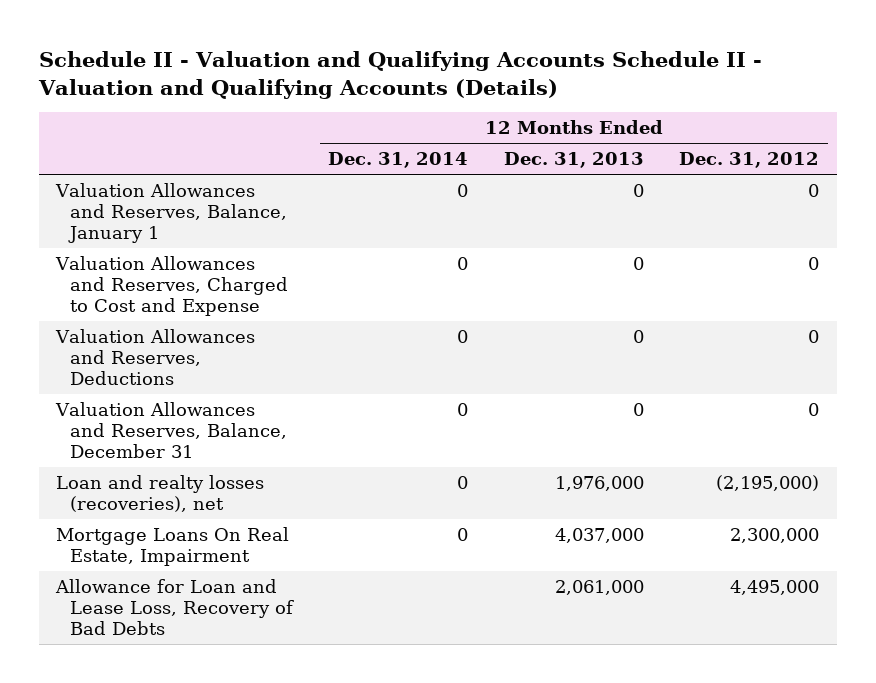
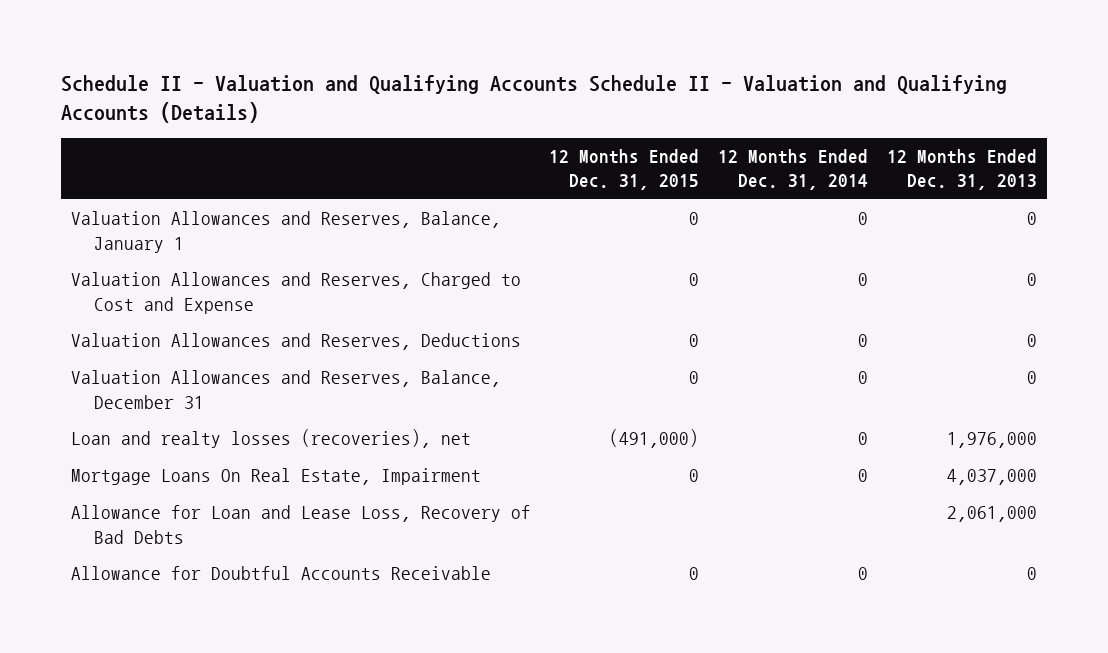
[679,152,820,169] Dec. 31, 2012 -> none
none -> [549,149,700,191] 12 Months Ended Dec. 31, 2015
none -> [70,566,491,581] Allowance for Doubtful Accounts Receivable

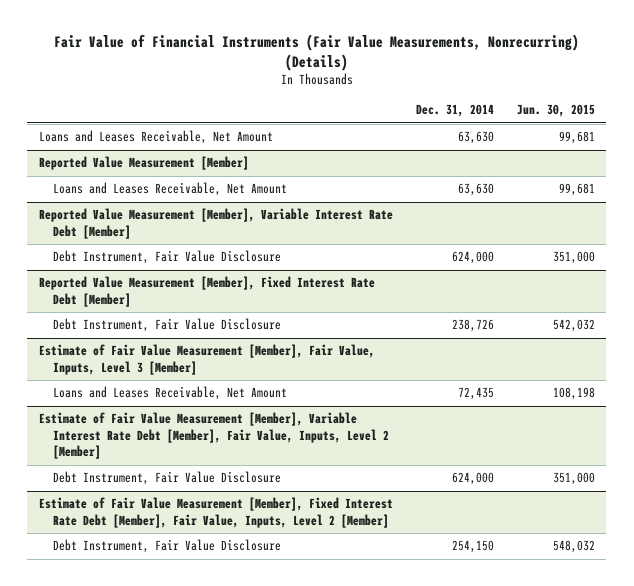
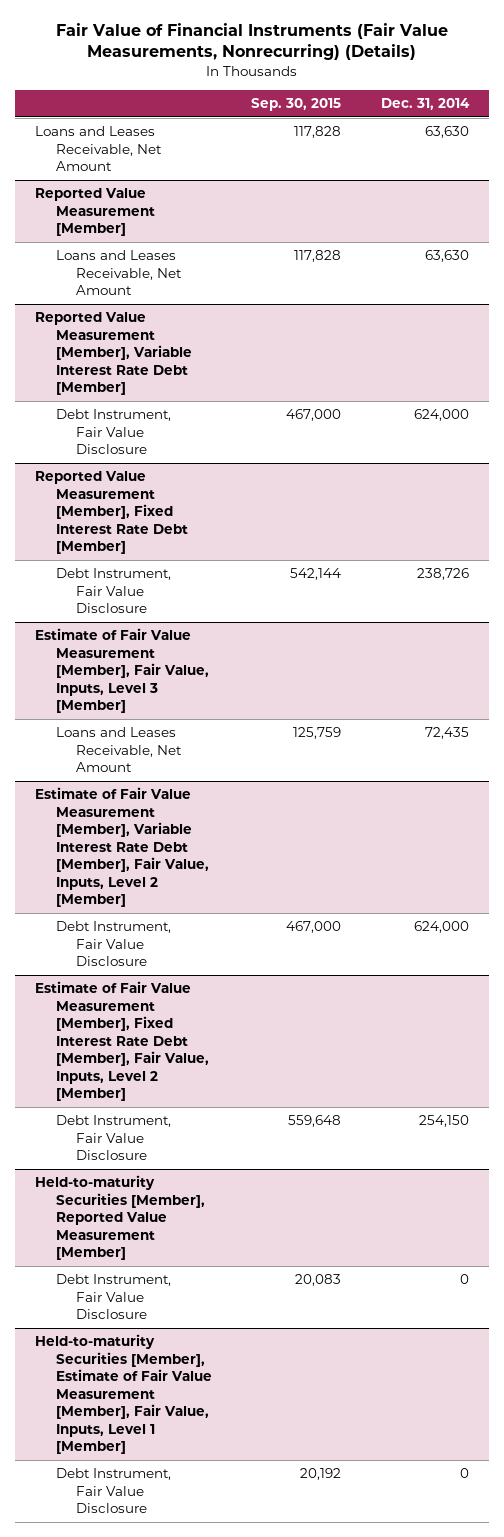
[516,104,595,118] Jun. 30, 2015 -> none
none -> [251,98,342,112] Sep. 30, 2015
none -> [34,1175,205,1261] Held-to-maturity Securities [Member], Reported Value Measurement [Member]
none -> [55,1274,171,1320] Debt Instrument, Fair Value Disclosure
none -> [34,1334,212,1455] Held-to-maturity Securities [Member], Estimate of Fair Value Measurement [Member], Fair Value, Inputs, Level 1 [Member]
none -> [55,1468,171,1514] Debt Instrument, Fair Value Disclosure

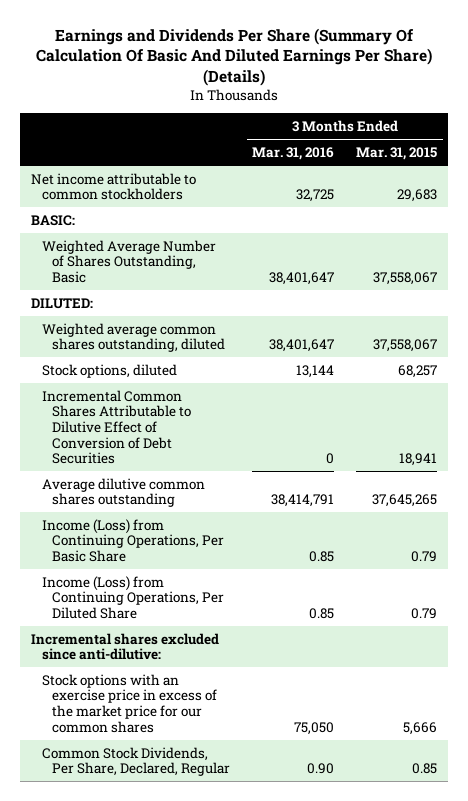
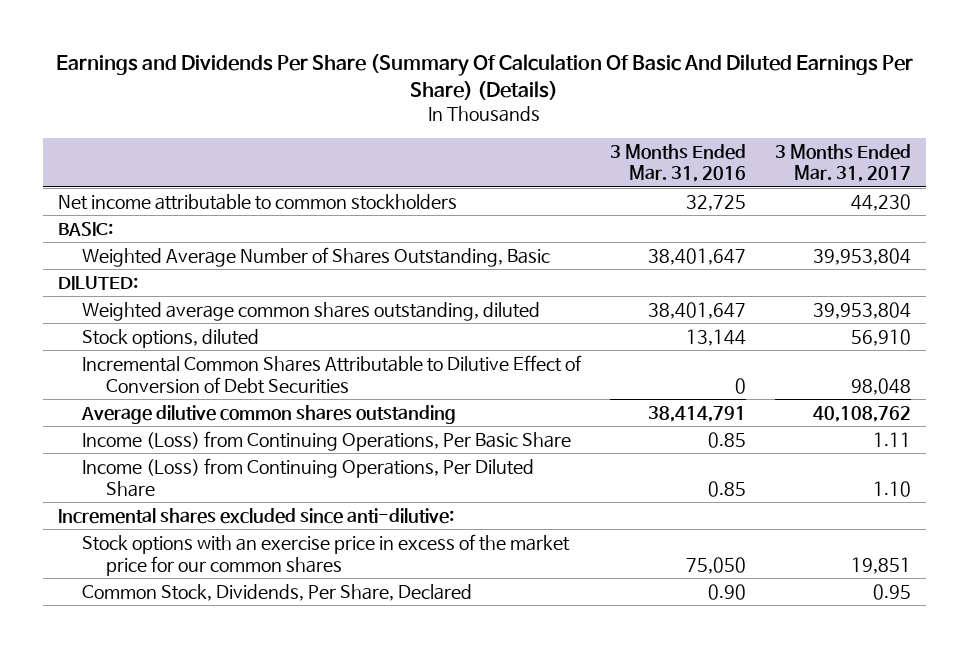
[356,147,438,161] Mar. 31, 2015 -> none
none -> [775,143,912,183] 3 Months Ended Mar. 31, 2017
[41,746,231,777] Common Stock Dividends, Per Share, Declared, Regular -> [81,583,472,601] Common Stock, Dividends, Per Share, Declared

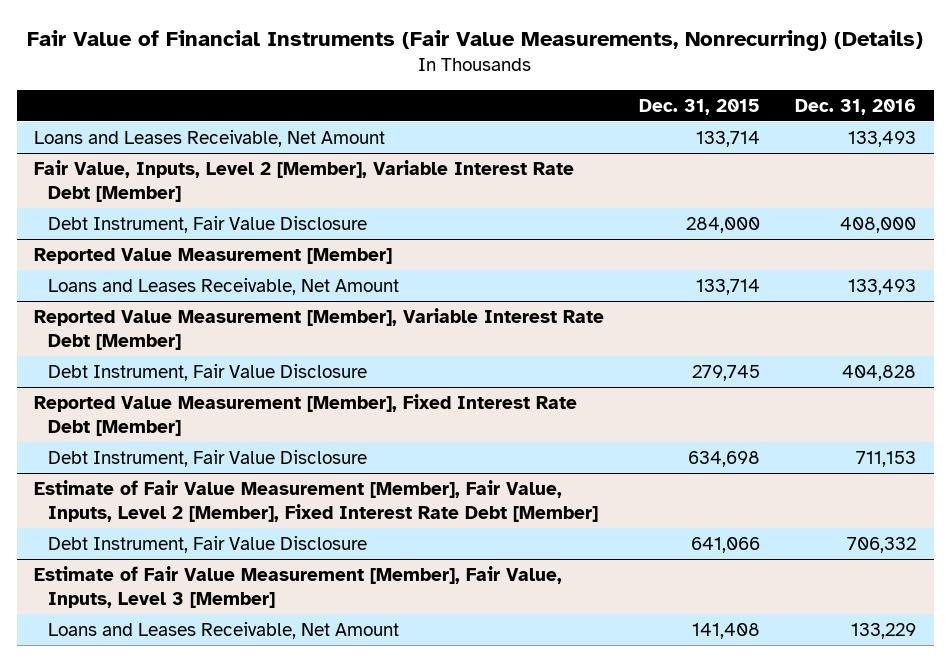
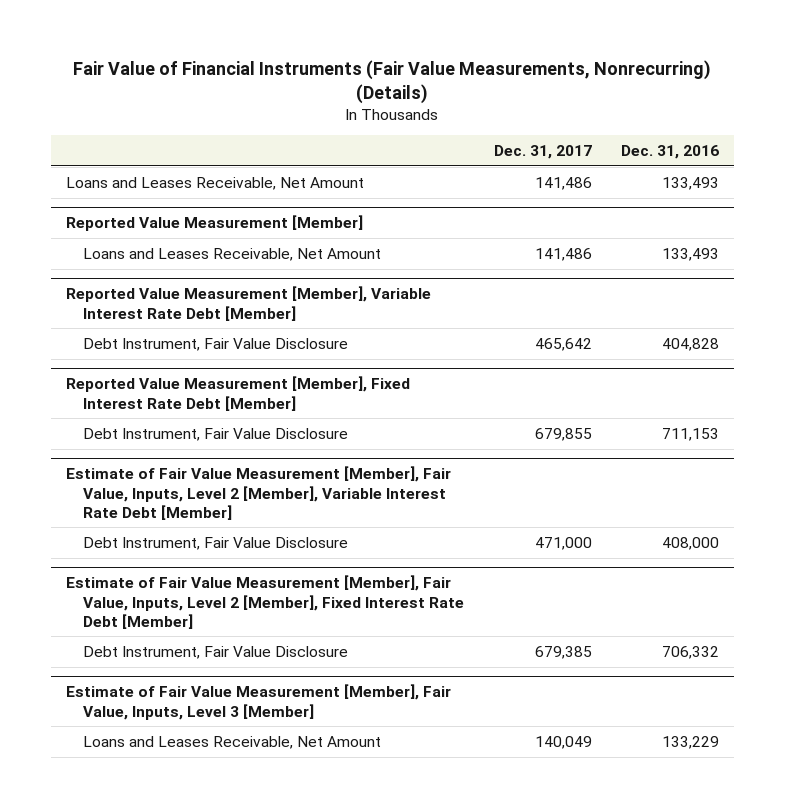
[639,98,761,115] Dec. 31, 2015 -> none
none -> [493,144,592,159] Dec. 31, 2017
[34,160,575,202] Fair Value, Inputs, Level 2 [Member], Variable Interest Rate Debt [Member] -> none
[47,216,367,234] Debt Instrument, Fair Value Disclosure -> none
none -> [65,466,451,520] Estimate of Fair Value Measurement [Member], Fair Value, Inputs, Level 2 [Member], Variable Interest Rate Debt [Member]
none -> [83,536,349,550] Debt Instrument, Fair Value Disclosure

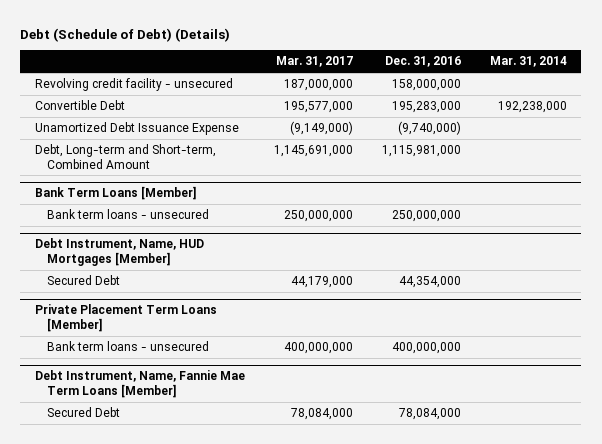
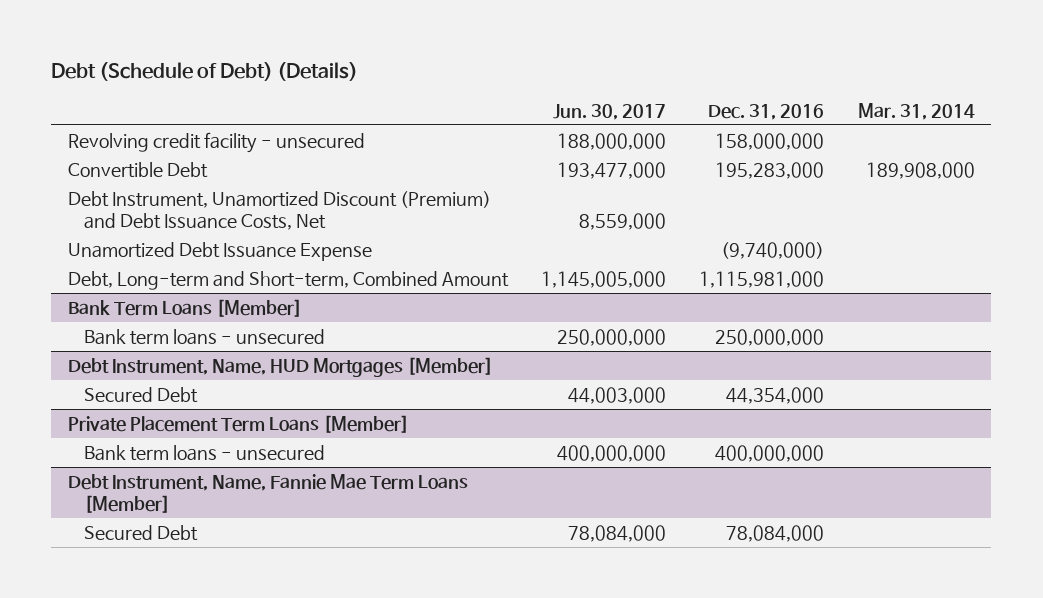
[275,56,353,68] Mar. 31, 2017 -> none
none -> [553,103,667,120] Jun. 30, 2017
[497,100,567,113] 192,238,000 -> [865,161,975,179] 189,908,000
none -> [68,190,492,231] Debt Instrument, Unamortized Discount (Premium) and Debt Issuance Costs, Net

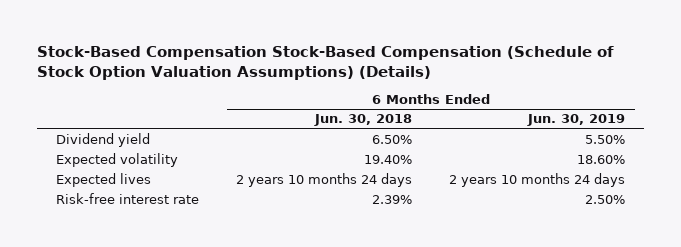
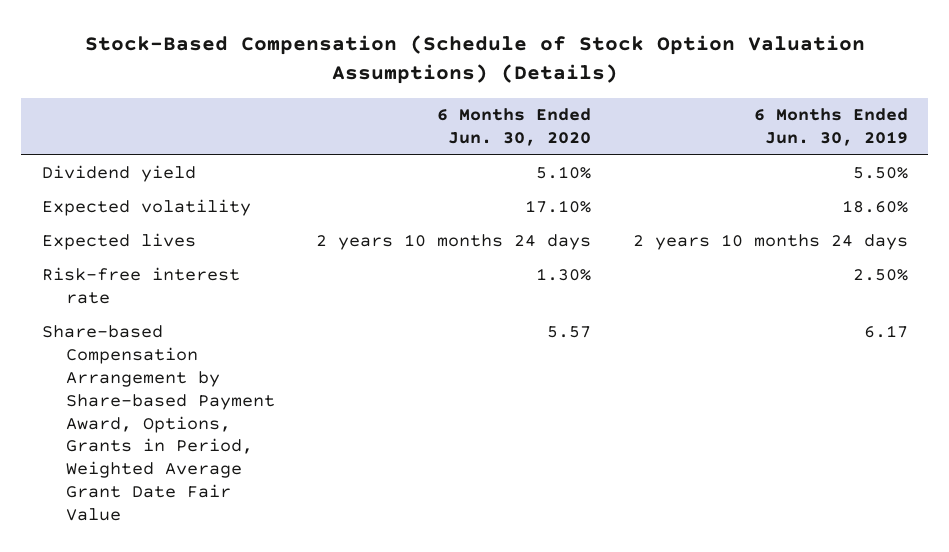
[37,46,615,80] Stock-Based Compensation Stock-Based Compensation (Schedule of Stock Option Valuation Assumptions) (Details) -> [84,35,865,85] Stock-Based Compensation (Schedule of Stock Option Valuation Assumptions) (Details)
[314,114,413,127] Jun. 30, 2018 -> none
none -> [437,108,592,147] 6 Months Ended Jun. 30, 2020
none -> [41,325,276,521] Share-based Compensation Arrangement by Share-based Payment Award, Options, Grants in Period, Weighted Average Grant Date Fair Value

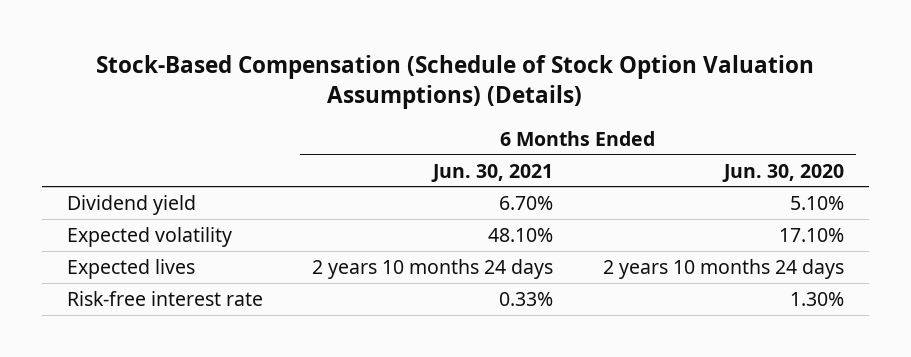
[753,108,908,147] 6 Months Ended Jun. 30, 2019 -> none
none -> [431,163,554,182] Jun. 30, 2021
[41,325,276,521] Share-based Compensation Arrangement by Share-based Payment Award, Options, Grants in Period, Weighted Average Grant Date Fair Value -> none

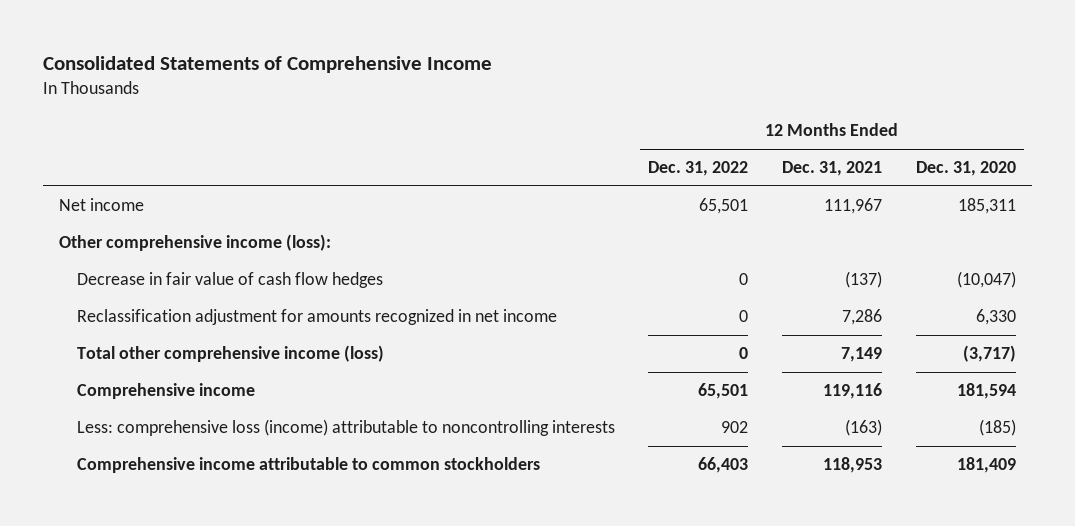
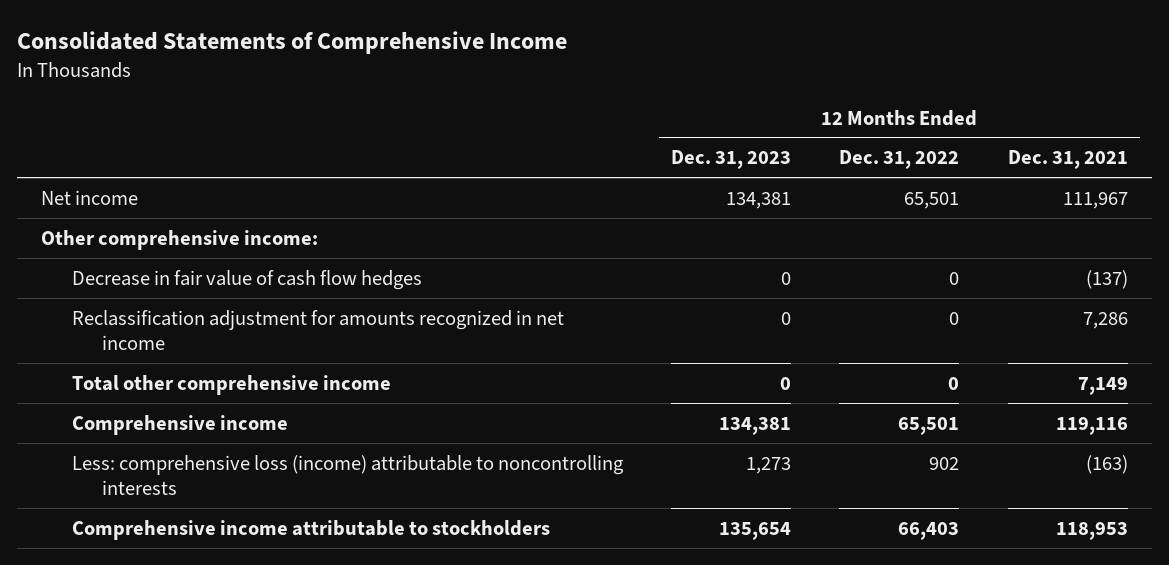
[915,161,1016,177] Dec. 31, 2020 -> none
none -> [670,150,791,170] Dec. 31, 2023
[59,234,332,252] Other comprehensive income (loss): -> [41,229,319,250] Other comprehensive income:
[76,345,384,363] Total other comprehensive income (loss) -> [71,374,391,395] Total other comprehensive income
[76,457,540,474] Comprehensive income attributable to common stockholders -> [71,519,550,540] Comprehensive income attributable to stockholders

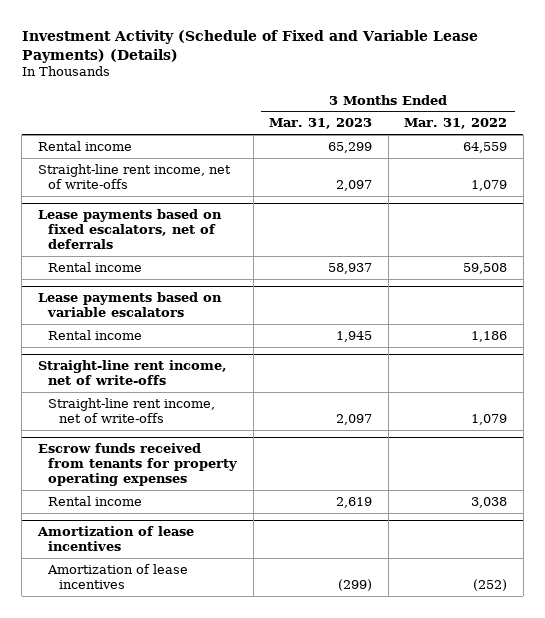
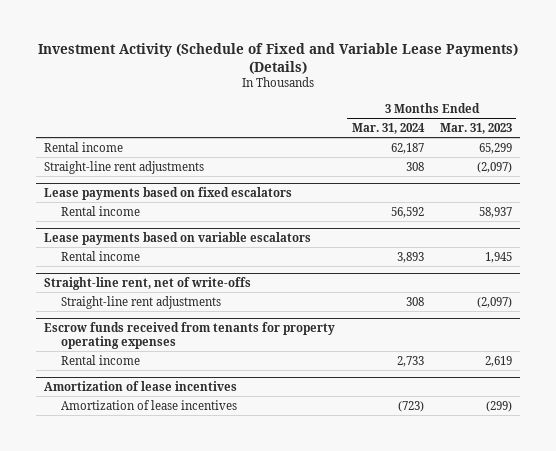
[404,118,508,130] Mar. 31, 2022 -> none
none -> [351,122,425,134] Mar. 31, 2024
[37,163,231,189] Straight-line rent income, net of write-offs -> [44,160,205,174] Straight-line rent adjustments
[336,179,373,191] 2,097 -> [476,161,512,173] (2,097)
[37,209,222,250] Lease payments based on fixed escalators, net of deferrals -> [44,186,293,200] Lease payments based on fixed escalators
[37,360,227,386] Straight-line rent income, net of write-offs -> [44,276,252,290] Straight-line rent, net of write-offs
[48,397,216,423] Straight-line rent income, net of write-offs -> [60,295,221,309] Straight-line rent adjustments
[336,413,373,425] 2,097 -> [476,296,512,308] (2,097)

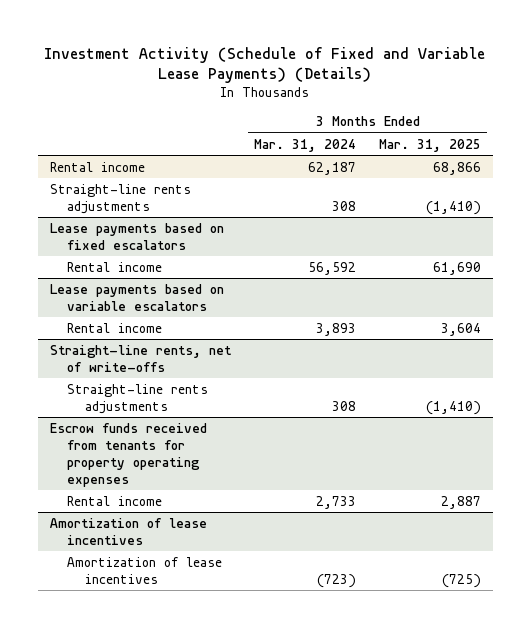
[439,122,512,134] Mar. 31, 2023 -> none
none -> [379,138,482,152] Mar. 31, 2025
[44,160,205,174] Straight-line rent adjustments -> [49,183,191,214] Straight-line rents adjustments
[44,276,252,290] Straight-line rent, net of write-offs -> [49,344,232,372] Straight-line rents, net of write-offs
[60,295,221,309] Straight-line rent adjustments -> [67,383,209,414] Straight-line rents adjustments

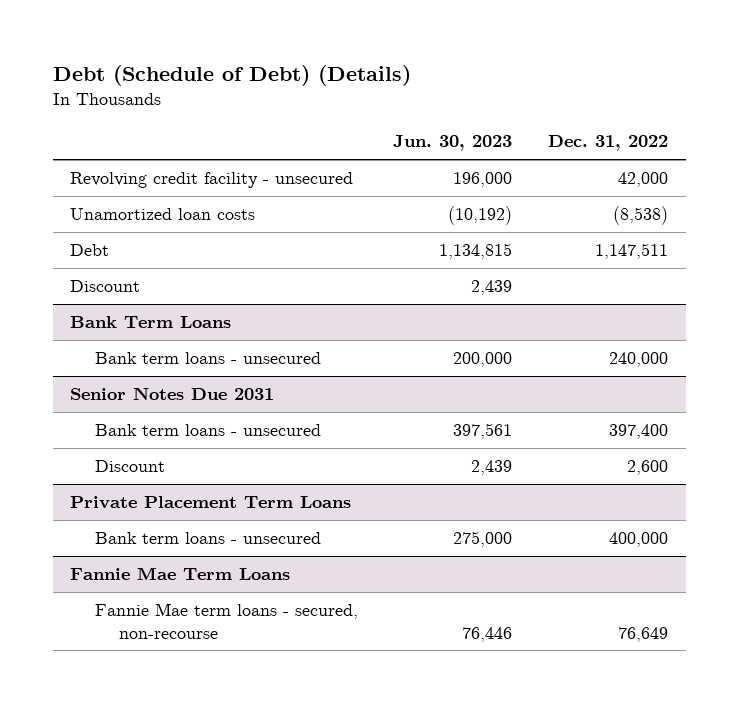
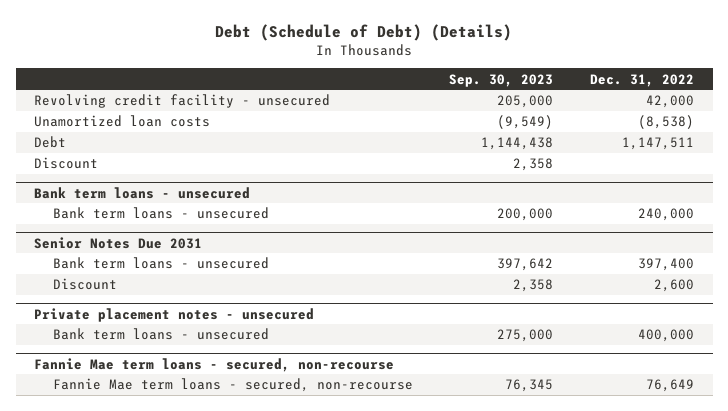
[393,135,513,152] Jun. 30, 2023 -> none
none -> [449,73,554,87] Sep. 30, 2023
[70,316,232,329] Bank Term Loans -> [33,186,250,199] Bank term loans - unsecured
[70,496,352,510] Private Placement Term Loans -> [33,307,314,322] Private placement notes - unsecured
[70,567,291,581] Fannie Mae Term Loans -> [33,357,394,372] Fannie Mae term loans - secured, non-recourse

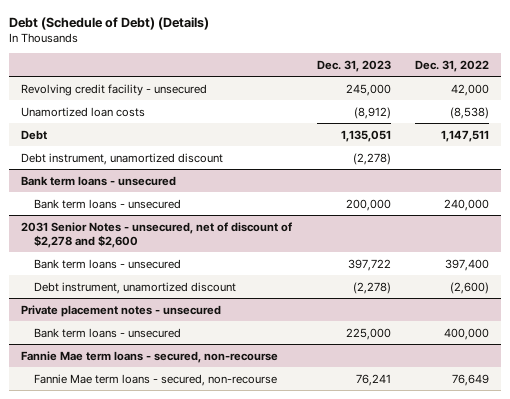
[449,73,554,87] Sep. 30, 2023 -> none
none -> [316,59,391,72] Dec. 31, 2023
[33,157,98,170] Discount -> [21,152,224,165] Debt instrument, unamortized discount
[33,236,202,249] Senior Notes Due 2031 -> [21,221,293,248] 2031 Senior Notes - unsecured, net of discount of $2,278 and $2,600
[52,278,117,291] Discount -> [33,281,236,294] Debt instrument, unamortized discount
[654,279,695,293] 2,600 -> [449,281,489,294] (2,600)

